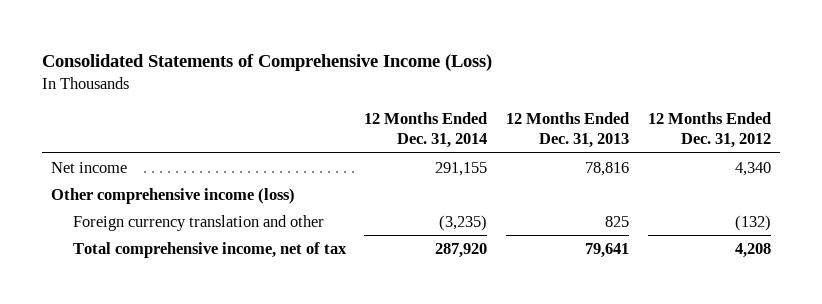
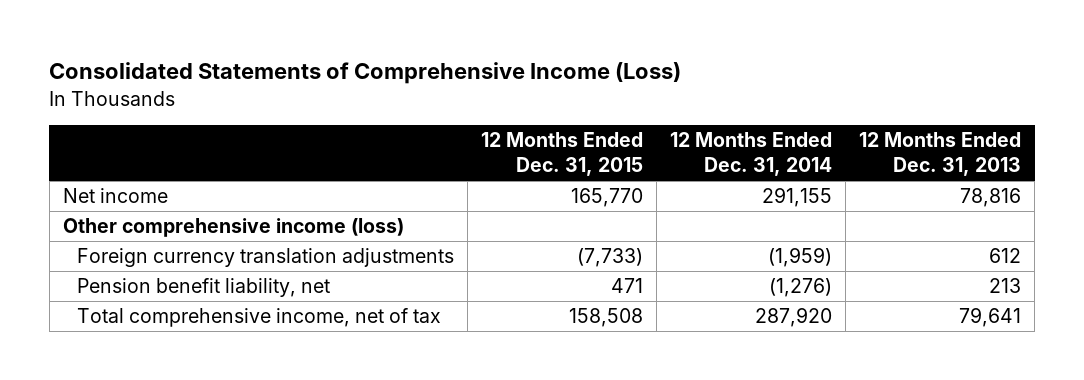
[647,112,771,149] 12 Months Ended Dec. 31, 2012 -> none
none -> [481,132,644,177] 12 Months Ended Dec. 31, 2015
[72,214,324,231] Foreign currency translation and other -> [77,248,455,268] Foreign currency translation adjustments
[439,214,488,231] (3,235) -> [768,247,833,268] (1,959)
[605,215,630,227] 825 -> [989,248,1022,264] 612
none -> [77,278,331,298] Pension benefit liability, net

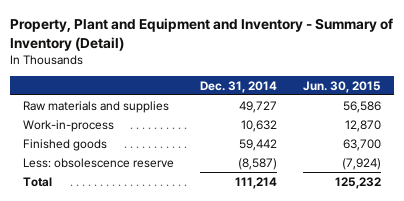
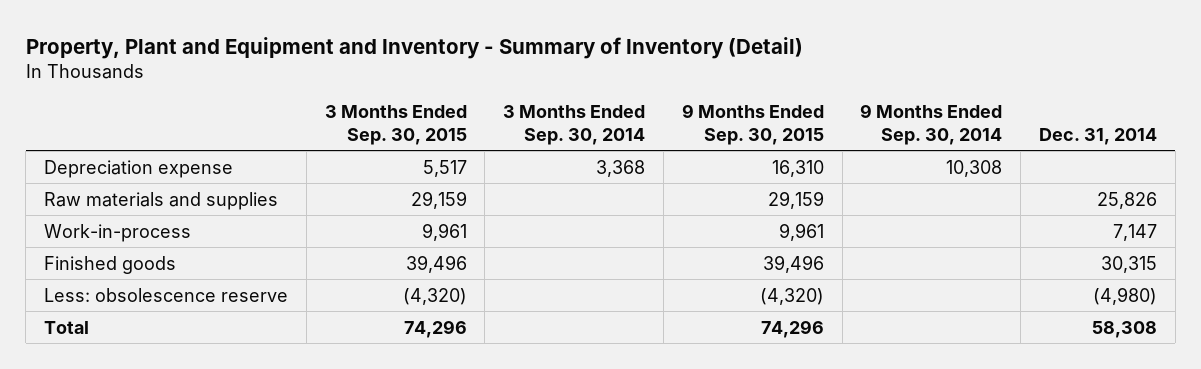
[303,80,382,93] Jun. 30, 2015 -> none
none -> [324,105,467,145] 3 Months Ended Sep. 30, 2015
none -> [503,105,646,145] 3 Months Ended Sep. 30, 2014
none -> [681,104,824,145] 9 Months Ended Sep. 30, 2015
none -> [860,104,1003,145] 9 Months Ended Sep. 30, 2014
none -> [44,159,234,178] Depreciation expense
[239,100,278,113] 49,727 -> [1097,191,1158,209] 25,826
[241,119,278,132] 10,632 -> [1113,223,1158,241] 7,147
[239,138,278,151] 59,442 -> [1101,255,1158,273] 30,315
[238,157,278,170] (8,587) -> [1093,286,1158,305] (4,980)
[235,176,278,189] 111,214 -> [1092,320,1158,338] 58,308

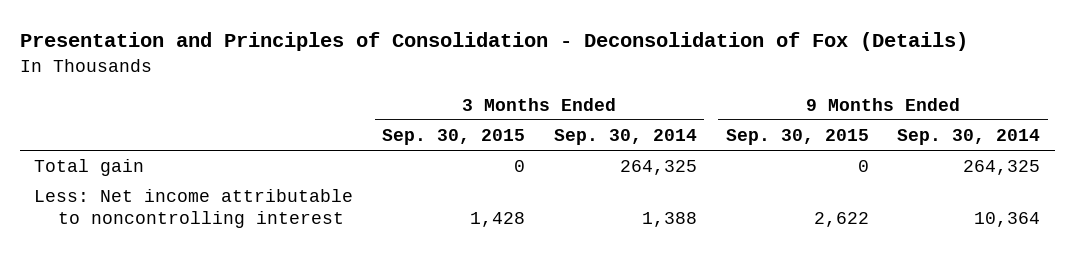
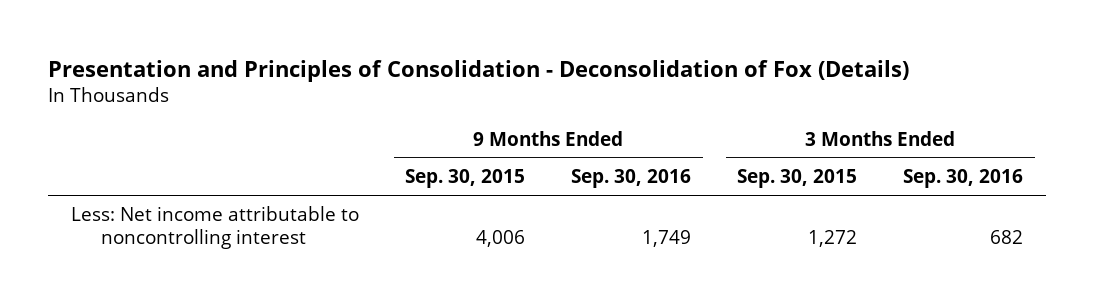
[553,128,697,145] Sep. 30, 2014 -> none
[897,128,1041,145] Sep. 30, 2014 -> none
none -> [571,169,692,189] Sep. 30, 2016
none -> [903,169,1024,189] Sep. 30, 2016
[34,159,145,177] Total gain -> none
[469,211,525,227] 1,428 -> [808,229,858,247] 1,272
[813,211,869,227] 2,622 -> [476,229,526,247] 4,006

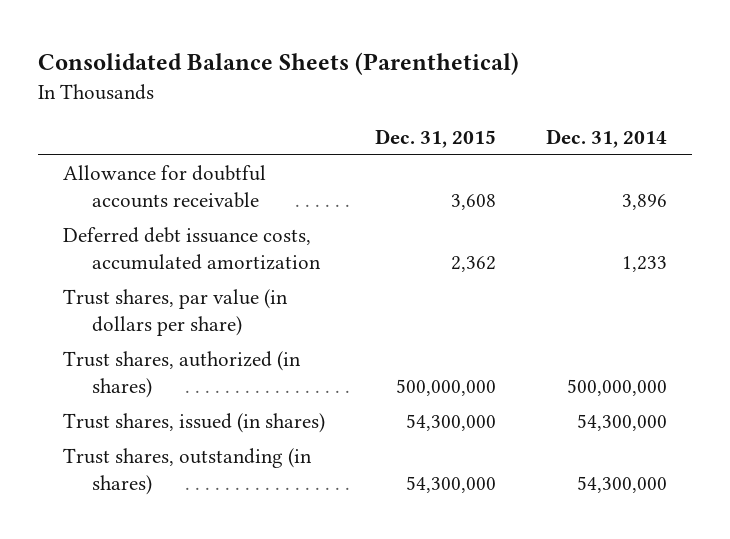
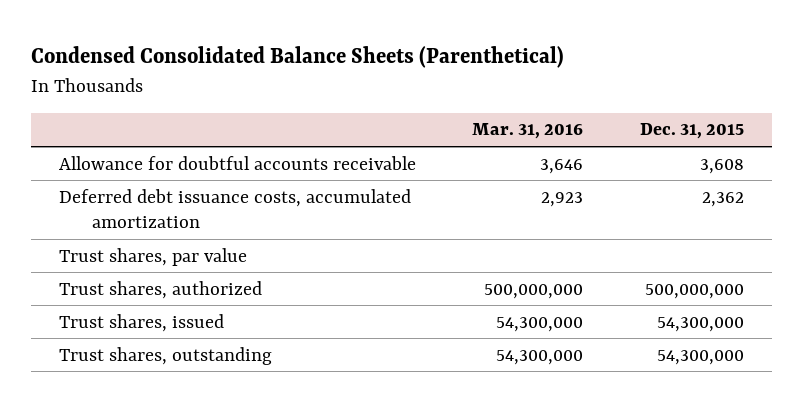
[37,52,519,76] Consolidated Balance Sheets (Parenthetical) -> [30,46,564,69] Condensed Consolidated Balance Sheets (Parenthetical)
[545,129,667,149] Dec. 31, 2014 -> none
none -> [472,123,584,140] Mar. 31, 2016
[62,289,288,337] Trust shares, par value (in dollars per share) -> [58,247,247,266] Trust shares, par value
[62,351,301,399] Trust shares, authorized (in shares) -> [58,280,262,299] Trust shares, authorized
[62,413,325,434] Trust shares, issued (in shares) -> [58,313,224,332] Trust shares, issued
[62,448,312,496] Trust shares, outstanding (in shares) -> [58,346,272,365] Trust shares, outstanding

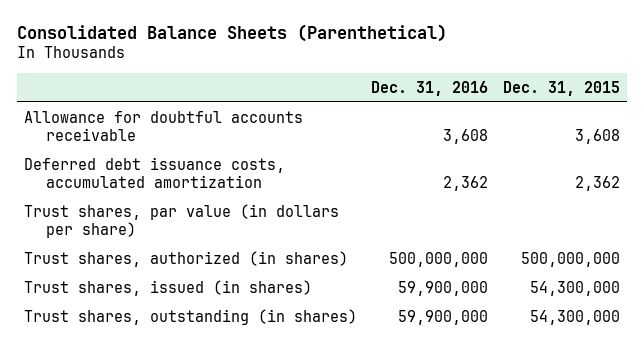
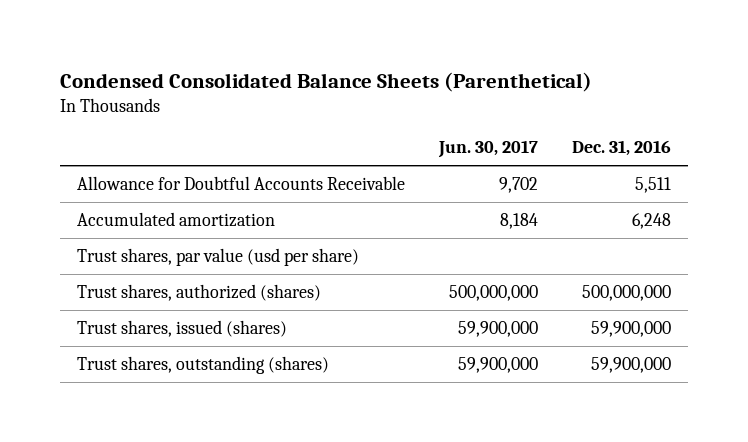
[16,24,447,43] Consolidated Balance Sheets (Parenthetical) -> [59,71,592,92] Condensed Consolidated Balance Sheets (Parenthetical)
[502,80,620,96] Dec. 31, 2015 -> none
none -> [438,140,539,159] Jun. 30, 2017
[23,156,285,188] Deferred debt issuance costs, accumulated amortization -> none
[23,110,303,141] Allowance for doubtful accounts receivable -> [76,175,405,190] Allowance for Doubtful Accounts Receivable
[443,128,489,144] 3,608 -> [635,176,672,193] 5,511
none -> [76,211,275,227] Accumulated amortization
[23,203,339,238] Trust shares, par value (in dollars per share) -> [76,247,359,266] Trust shares, par value (usd per share)
[23,250,348,267] Trust shares, authorized (in shares) -> [76,283,321,301] Trust shares, authorized (shares)
[23,279,312,296] Trust shares, issued (in shares) -> [76,319,287,337] Trust shares, issued (shares)
[23,308,357,325] Trust shares, outstanding (in shares) -> [76,355,329,374] Trust shares, outstanding (shares)

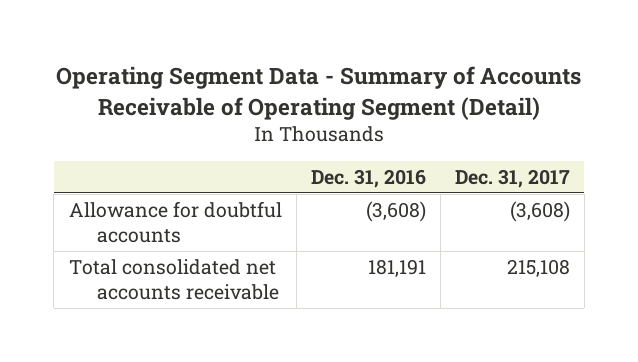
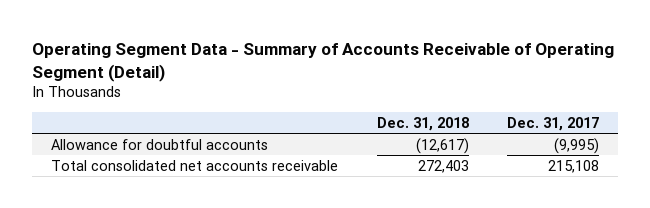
[310,168,426,188] Dec. 31, 2016 -> none
none -> [376,116,469,131] Dec. 31, 2018
[509,201,570,223] (3,608) -> [554,137,600,154] (9,995)

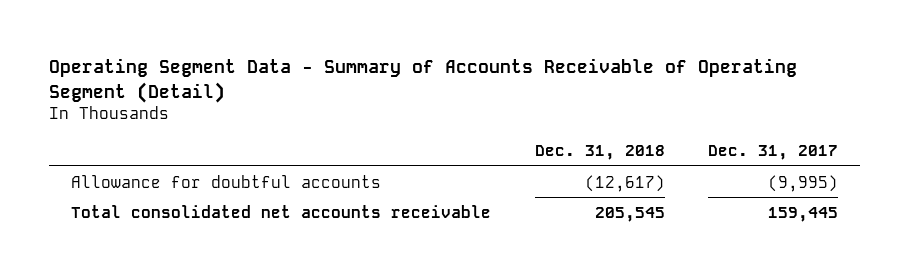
[417,159,469,173] 272,403 -> [594,206,665,222] 205,545
[548,159,600,173] 215,108 -> [768,206,839,222] 159,445

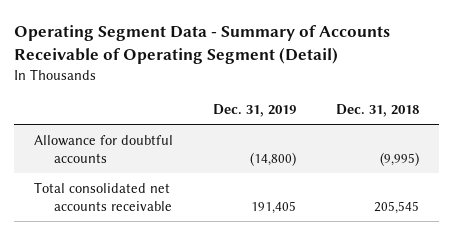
[708,144,839,160] Dec. 31, 2017 -> none
none -> [213,103,297,117] Dec. 31, 2019
[584,174,665,192] (12,617) -> [380,151,420,166] (9,995)

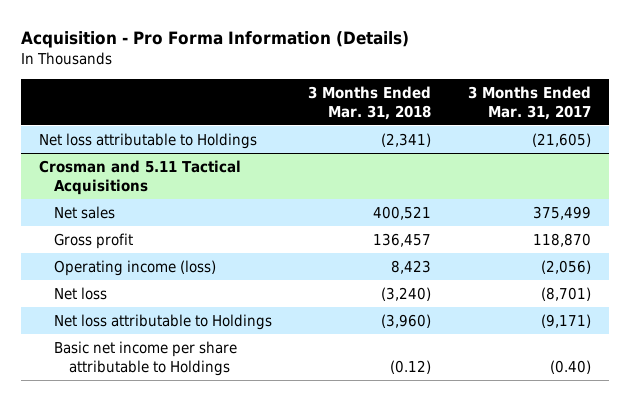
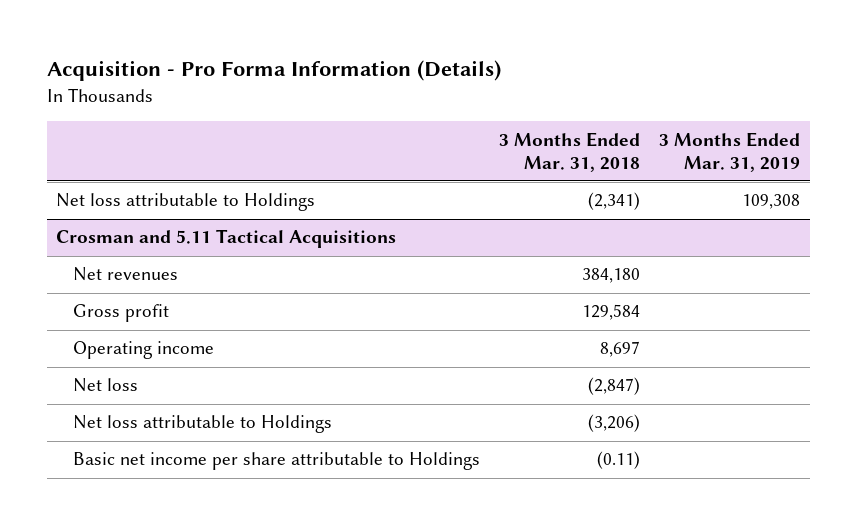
[467,85,591,120] 3 Months Ended Mar. 31, 2017 -> none
none -> [659,131,801,172] 3 Months Ended Mar. 31, 2019
[53,205,115,219] Net sales -> [72,267,178,282] Net revenues
[373,205,432,220] 400,521 -> [581,268,640,284] 384,180
[373,232,432,247] 136,457 -> [581,304,640,321] 129,584
[53,259,216,276] Operating income (loss) -> [72,341,214,360] Operating income
[391,259,432,274] 8,423 -> [599,341,640,358] 8,697
[381,286,432,301] (3,240) -> [587,377,640,396] (2,847)
[381,313,432,328] (3,960) -> [587,414,640,433] (3,206)
[390,359,432,374] (0.12) -> [596,451,640,470] (0.11)

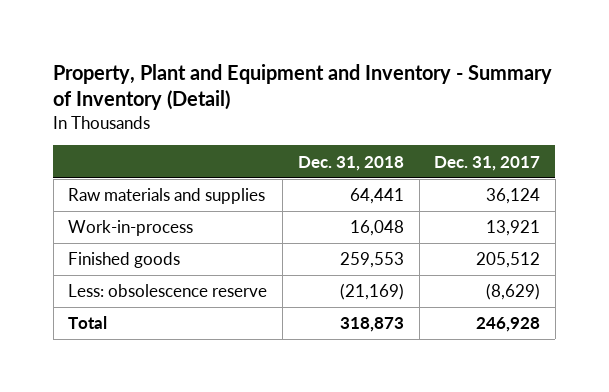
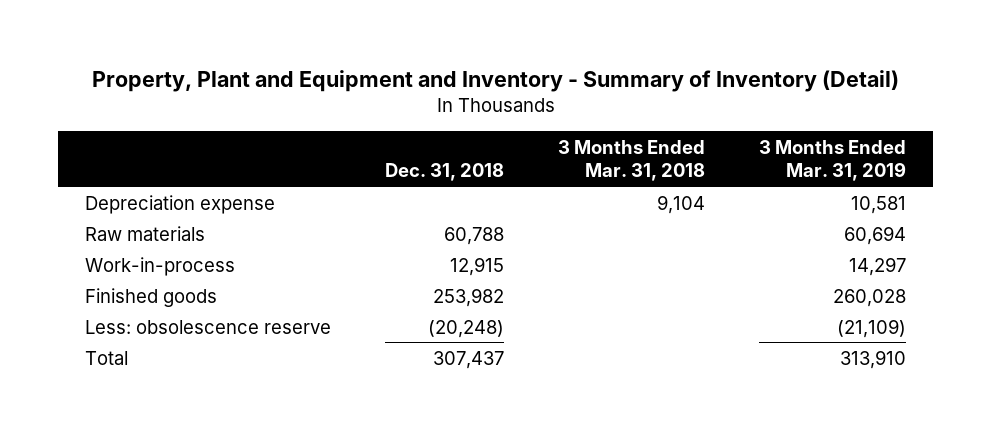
[434,155,541,171] Dec. 31, 2017 -> none
none -> [558,139,706,182] 3 Months Ended Mar. 31, 2018
none -> [759,139,907,182] 3 Months Ended Mar. 31, 2019
none -> [85,194,276,214] Depreciation expense
[68,188,266,205] Raw materials and supplies -> [85,225,206,241] Raw materials
[349,188,404,205] 64,441 -> [444,226,505,245] 60,788
[349,220,404,237] 16,048 -> [450,256,505,276] 12,915
[339,252,404,269] 259,553 -> [433,287,505,307] 253,982
[339,283,404,301] (21,169) -> [428,319,505,338] (20,248)
[339,317,404,333] 318,873 -> [433,350,505,369] 307,437

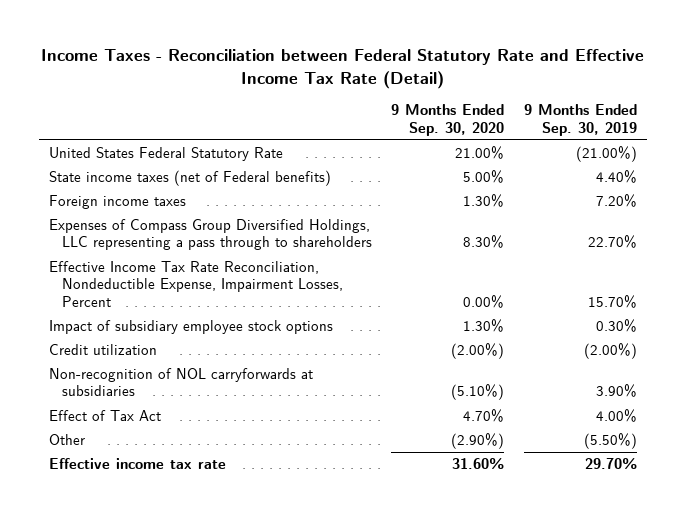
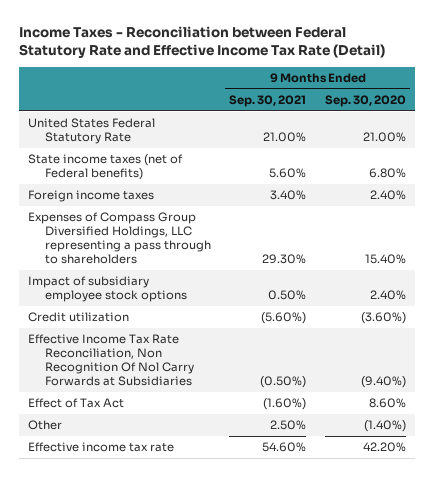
[523,104,637,136] 9 Months Ended Sep. 30, 2019 -> none
none -> [229,95,307,108] Sep. 30, 2021
[48,261,343,307] Effective Income Tax Rate Reconciliation, Nondeductible Expense, Impairment Losses, Percent -> none
[48,368,313,397] Non-recognition of NOL carryforwards at subsidiaries -> none
[463,170,505,184] 5.00% -> [368,168,406,179] 6.80%
[463,194,505,208] 1.30% -> [369,190,406,201] 2.40%
[463,235,505,249] 8.30% -> [364,254,406,265] 15.40%
[463,319,505,333] 1.30% -> [369,290,406,301] 2.40%
[451,343,505,360] (2.00%) -> [360,312,406,325] (3.60%)
none -> [27,334,195,387] Effective Income Tax Rate Reconciliation, Non Recognition Of Nol Carry Forwards at Subsidiaries
[463,409,505,423] 4.70% -> [368,398,406,409] 8.60%
[451,433,505,450] (2.90%) -> [363,420,406,433] (1.40%)
[452,458,505,470] 31.60% -> [362,442,406,453] 42.20%

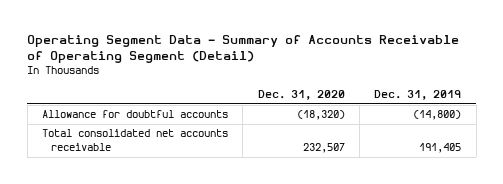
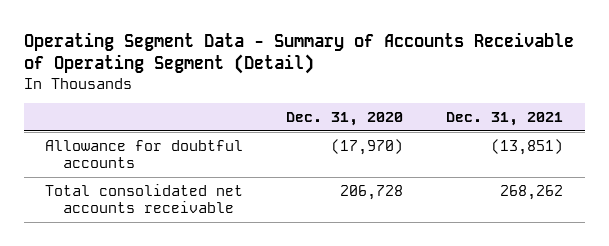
[374,90,462,101] Dec. 31, 2019 -> none
none -> [446,112,564,127] Dec. 31, 2021
[296,110,345,121] (18,320) -> [331,138,404,155] (17,970)
[302,143,345,154] 232,507 -> [340,184,404,200] 206,728

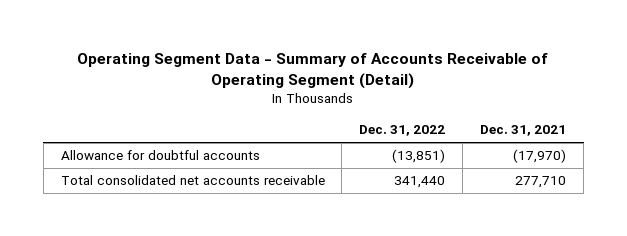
[286,112,404,127] Dec. 31, 2020 -> none
none -> [359,125,446,137] Dec. 31, 2022
[491,138,564,155] (13,851) -> [513,149,567,164] (17,970)
[500,184,564,200] 268,262 -> [515,176,567,189] 277,710

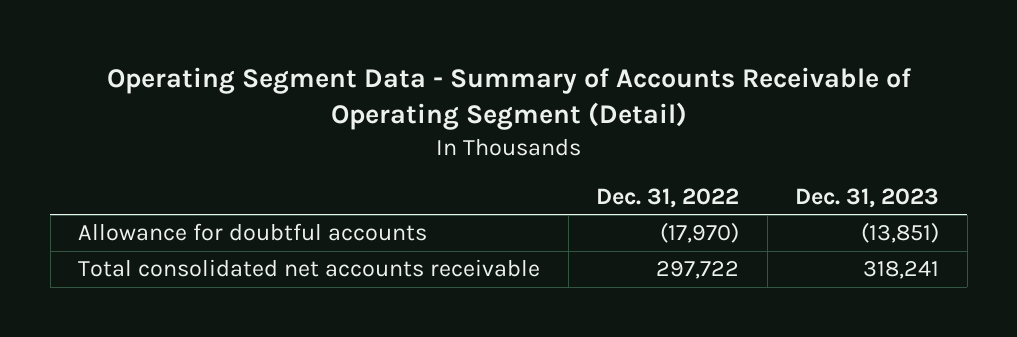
[480,125,567,137] Dec. 31, 2021 -> none
none -> [795,187,940,208] Dec. 31, 2023
[392,149,446,164] (13,851) -> [660,222,740,244] (17,970)
[394,176,446,189] 341,440 -> [656,261,740,280] 297,722

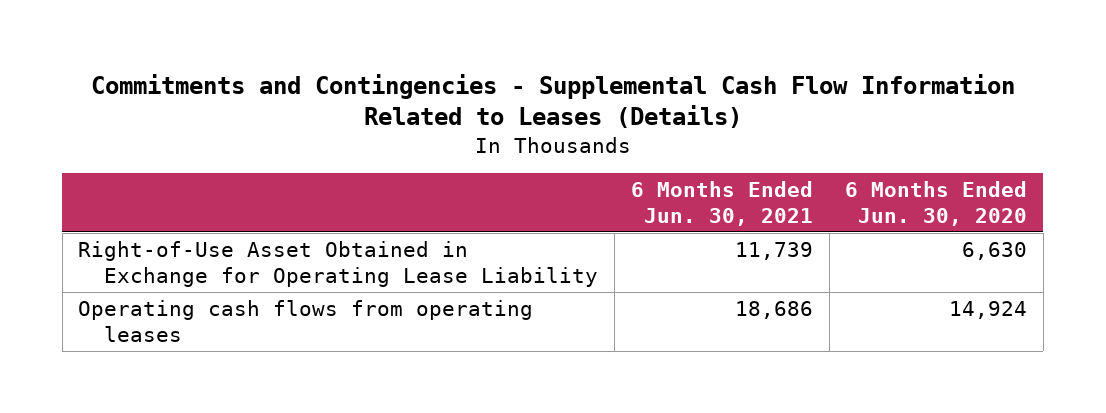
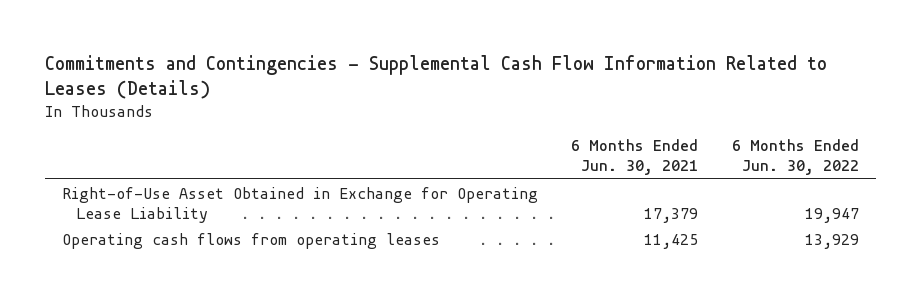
[845,181,1028,226] 6 Months Ended Jun. 30, 2020 -> none
none -> [732,139,860,176] 6 Months Ended Jun. 30, 2022
[734,242,813,261] 11,739 -> [644,207,699,223] 17,379
[734,301,813,320] 18,686 -> [644,233,699,249] 11,425

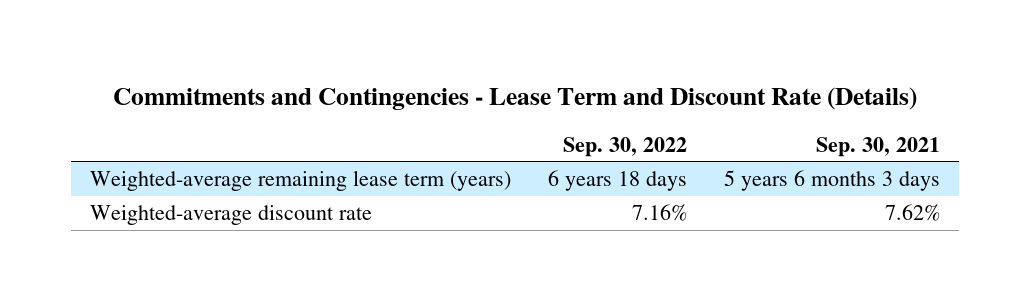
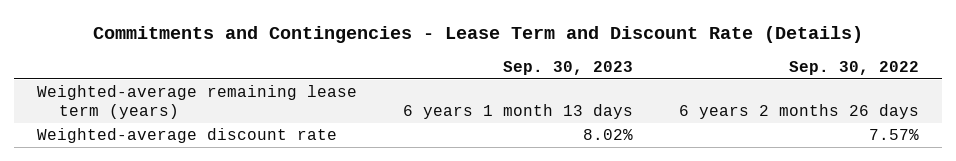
[816,136,941,157] Sep. 30, 2021 -> none
none -> [502,60,633,75] Sep. 30, 2023
[547,170,687,192] 6 years 18 days -> [678,103,919,119] 6 years 2 months 26 days
[631,204,687,222] 7.16% -> [868,129,919,141] 7.57%

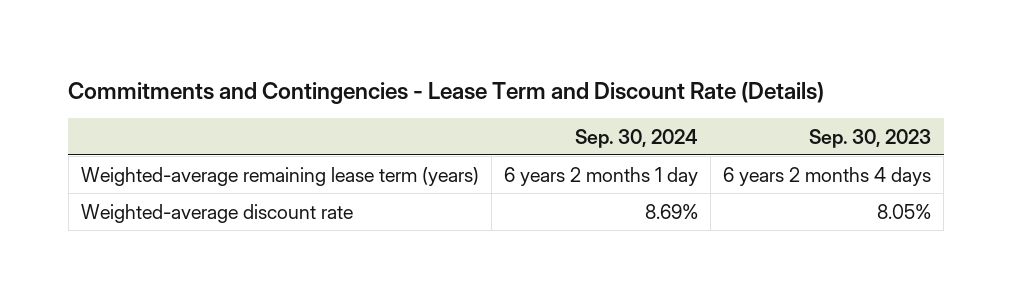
[788,60,919,75] Sep. 30, 2022 -> none
none -> [574,128,698,148] Sep. 30, 2024
[402,103,633,119] 6 years 1 month 13 days -> [723,166,932,186] 6 years 2 months 4 days
[582,129,633,141] 8.02% -> [877,203,932,219] 8.05%

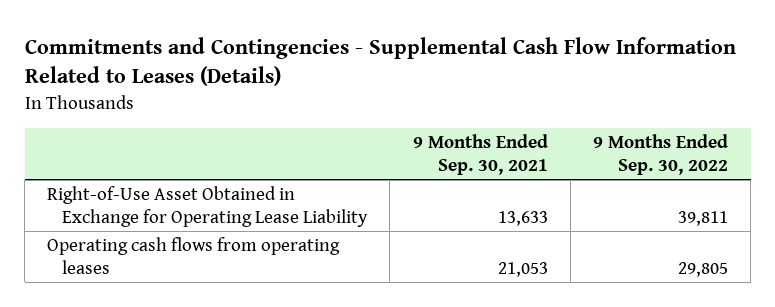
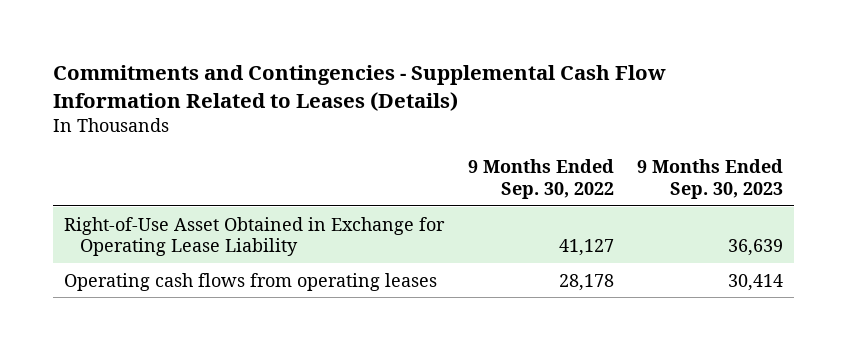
[412,134,548,176] 9 Months Ended Sep. 30, 2021 -> none
none -> [636,159,783,200] 9 Months Ended Sep. 30, 2023
[677,210,728,226] 39,811 -> [558,239,614,257] 41,127
[677,261,728,277] 29,805 -> [558,273,614,291] 28,178

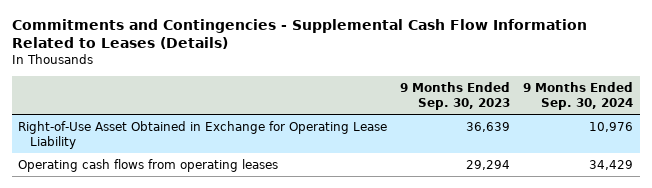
[467,159,614,200] 9 Months Ended Sep. 30, 2022 -> none
none -> [523,82,634,111] 9 Months Ended Sep. 30, 2024
[727,273,783,291] 30,414 -> [466,159,511,170] 29,294

